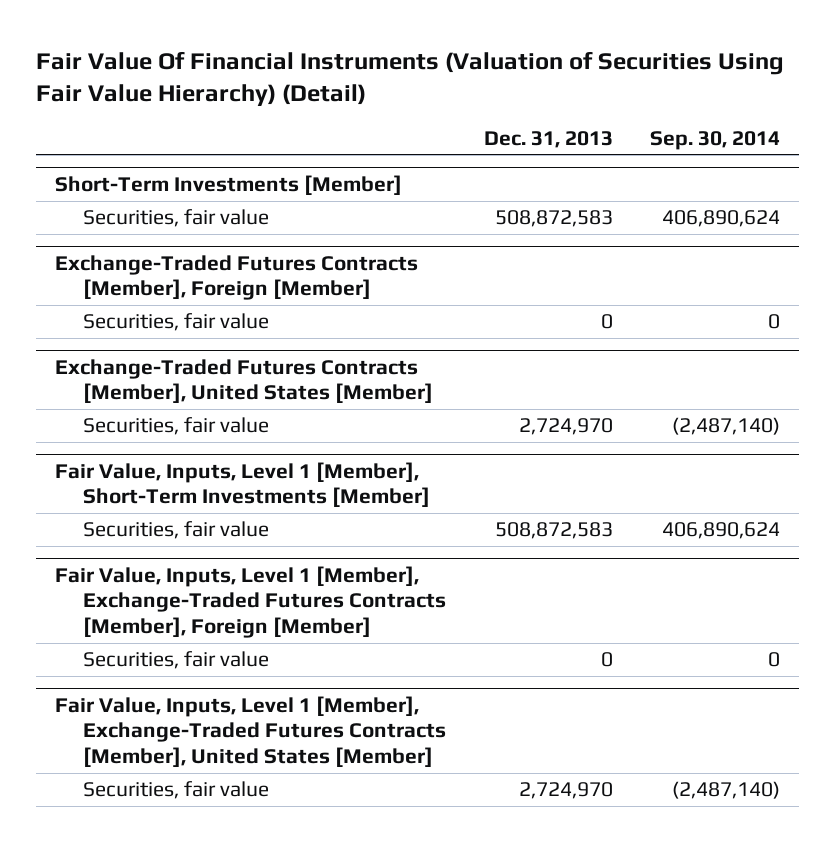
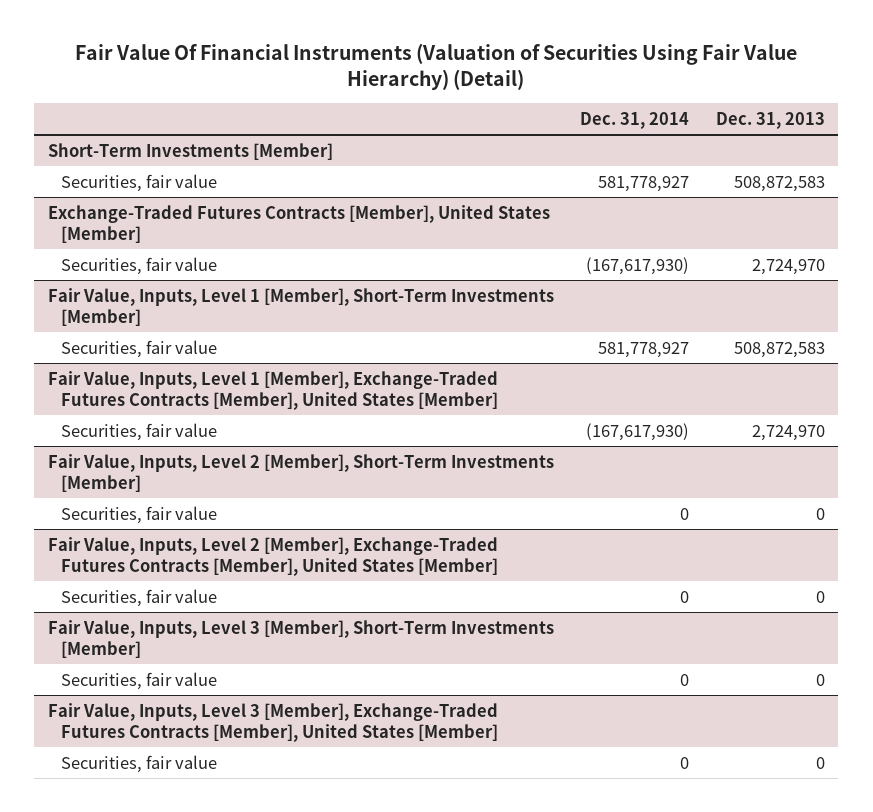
[650,130,781,150] Sep. 30, 2014 -> none
none -> [580,111,690,129] Dec. 31, 2014
[55,254,419,301] Exchange-Traded Futures Contracts [Member], Foreign [Member] -> none
[82,313,269,332] Securities, fair value -> none
[55,565,446,638] Fair Value, Inputs, Level 1 [Member], Exchange-Traded Futures Contracts [Member], Foreign [Member] -> none
[82,651,269,670] Securities, fair value -> none
none -> [47,453,554,492] Fair Value, Inputs, Level 2 [Member], Short-Term Investments [Member]
none -> [61,505,218,524] Securities, fair value
none -> [47,536,499,576] Fair Value, Inputs, Level 2 [Member], Exchange-Traded Futures Contracts [Member], United States [Member]
none -> [61,588,218,607] Securities, fair value
none -> [47,619,554,658] Fair Value, Inputs, Level 3 [Member], Short-Term Investments [Member]
none -> [61,671,218,690] Securities, fair value
none -> [47,702,499,742] Fair Value, Inputs, Level 3 [Member], Exchange-Traded Futures Contracts [Member], United States [Member]
none -> [61,754,218,773] Securities, fair value

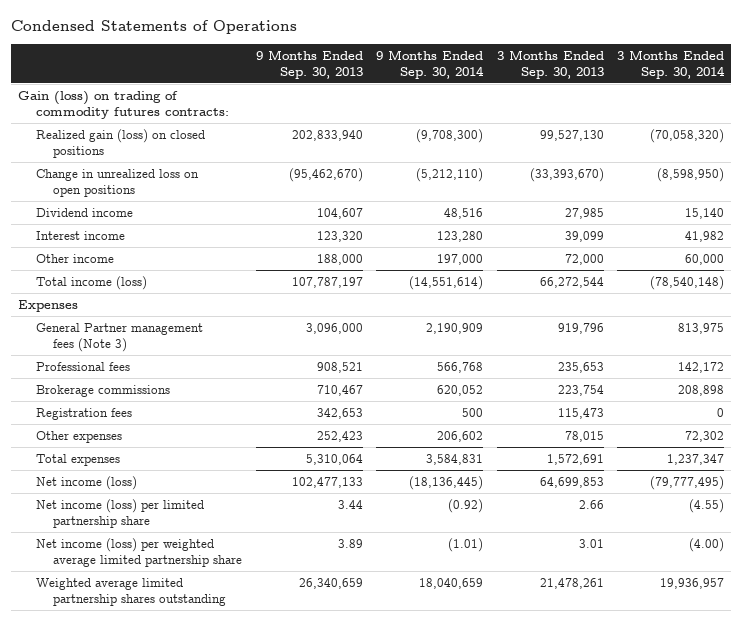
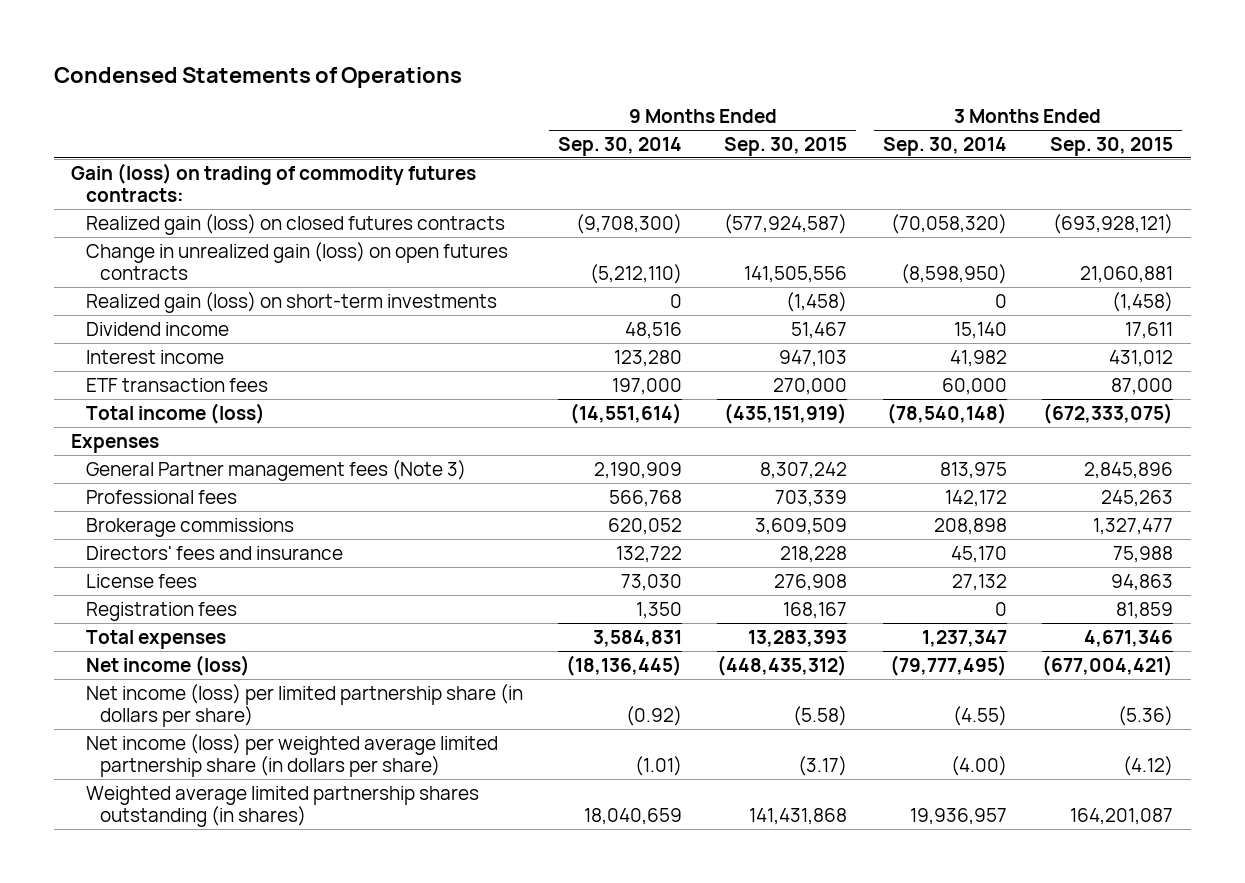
[255,50,363,79] 9 Months Ended Sep. 30, 2013 -> none
[496,50,604,79] 3 Months Ended Sep. 30, 2013 -> none
none -> [724,136,848,156] Sep. 30, 2015
none -> [1050,136,1174,156] Sep. 30, 2015
[35,128,205,158] Realized gain (loss) on closed positions -> [85,213,505,235] Realized gain (loss) on closed futures contracts
[35,168,199,197] Change in unrealized loss on open positions -> [85,241,508,281] Change in unrealized gain (loss) on open futures contracts
none -> [85,291,497,313] Realized gain (loss) on short-term investments
[35,253,114,263] Other income -> [85,377,268,392] ETF transaction fees
[35,430,122,443] Other expenses -> none
none -> [85,545,343,560] Directors' fees and insurance
none -> [85,573,197,588] License fees
[462,407,484,417] 500 -> [636,601,683,619] 1,350
[35,498,204,528] Net income (loss) per limited partnership share -> [85,683,523,728] Net income (loss) per limited partnership share (in dollars per share)
[35,537,243,567] Net income (loss) per weighted average limited partnership share -> [85,733,498,778] Net income (loss) per weighted average limited partnership share (in dollars per share)
[35,577,227,606] Weighted average limited partnership shares outstanding -> [85,785,479,828] Weighted average limited partnership shares outstanding (in shares)

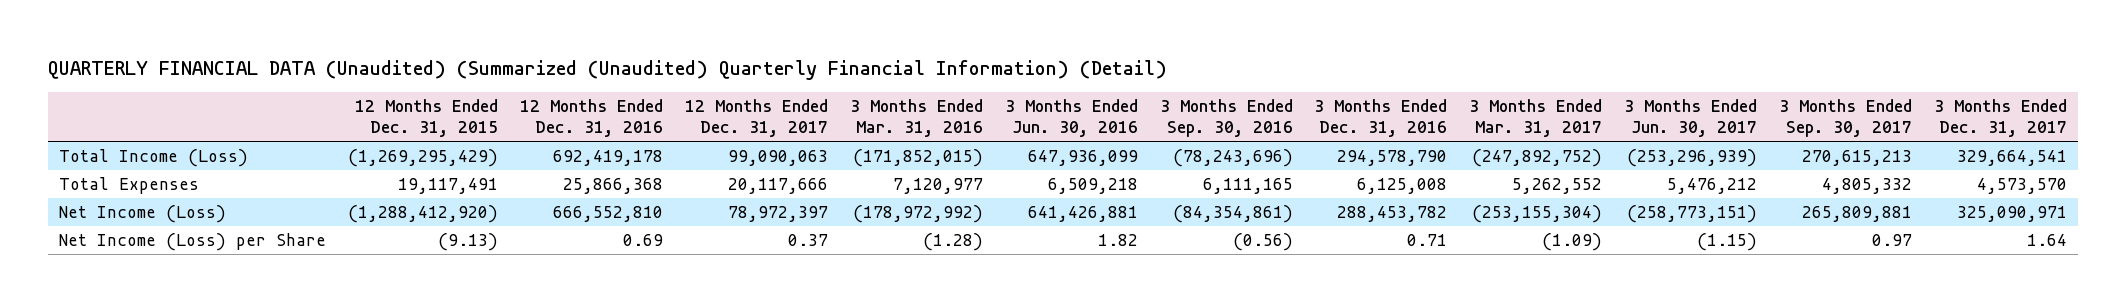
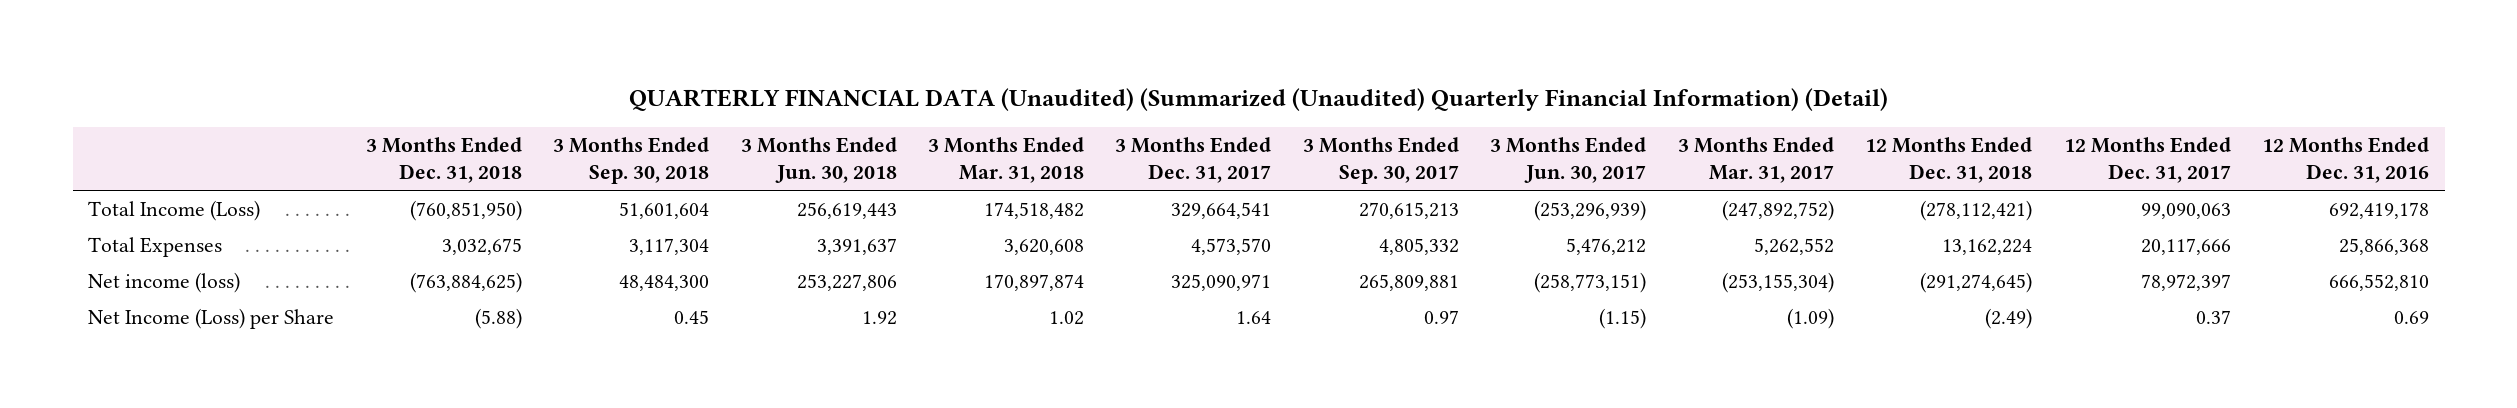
[354,99,498,137] 12 Months Ended Dec. 31, 2015 -> none
[849,99,983,137] 3 Months Ended Mar. 31, 2016 -> none
[1004,99,1138,137] 3 Months Ended Jun. 30, 2016 -> none
[1159,99,1293,137] 3 Months Ended Sep. 30, 2016 -> none
[1314,99,1448,137] 3 Months Ended Dec. 31, 2016 -> none
none -> [365,136,522,184] 3 Months Ended Dec. 31, 2018
none -> [553,136,710,185] 3 Months Ended Sep. 30, 2018
none -> [740,136,897,184] 3 Months Ended Jun. 30, 2018
none -> [928,136,1085,184] 3 Months Ended Mar. 31, 2018
none -> [1865,136,2033,184] 12 Months Ended Dec. 31, 2018
[58,205,226,224] Net Income (Loss) -> [88,271,241,293] Net income (loss)

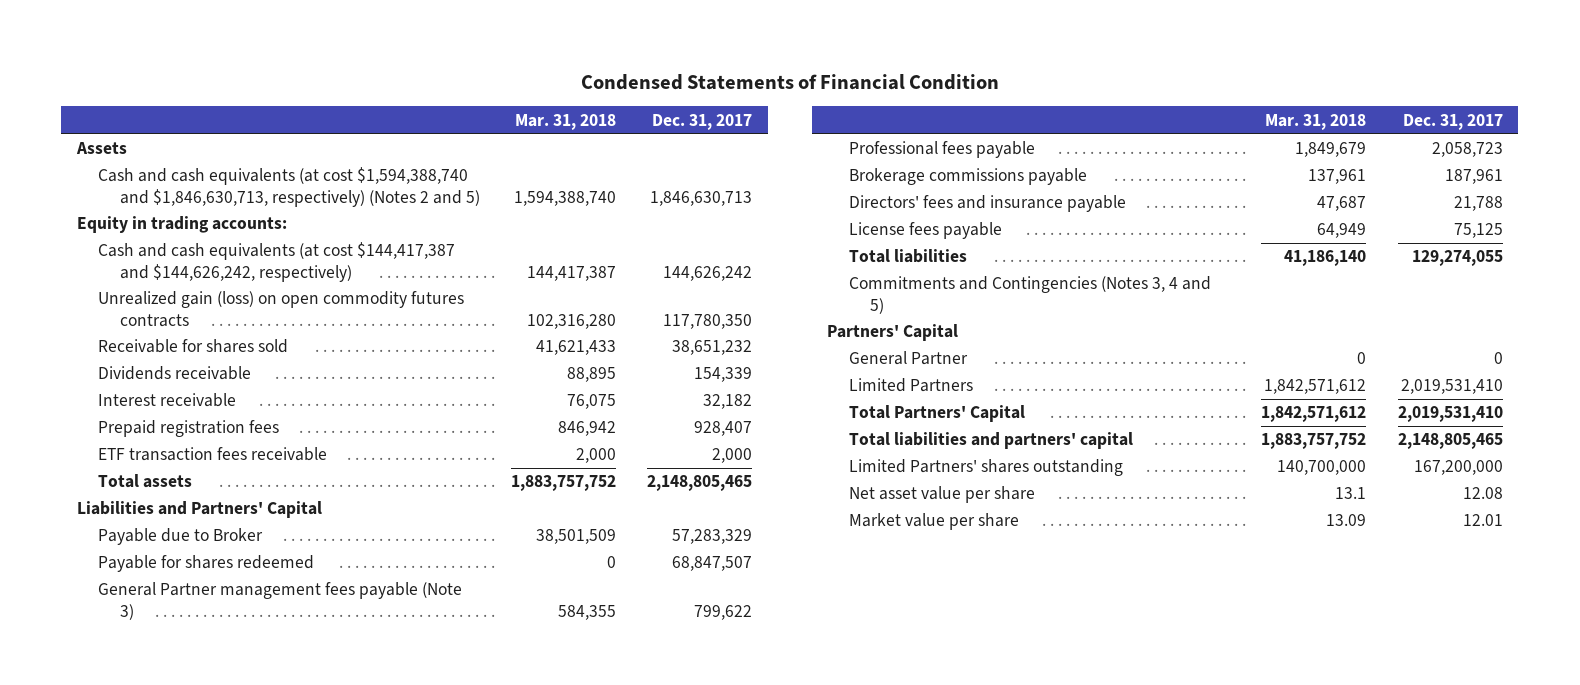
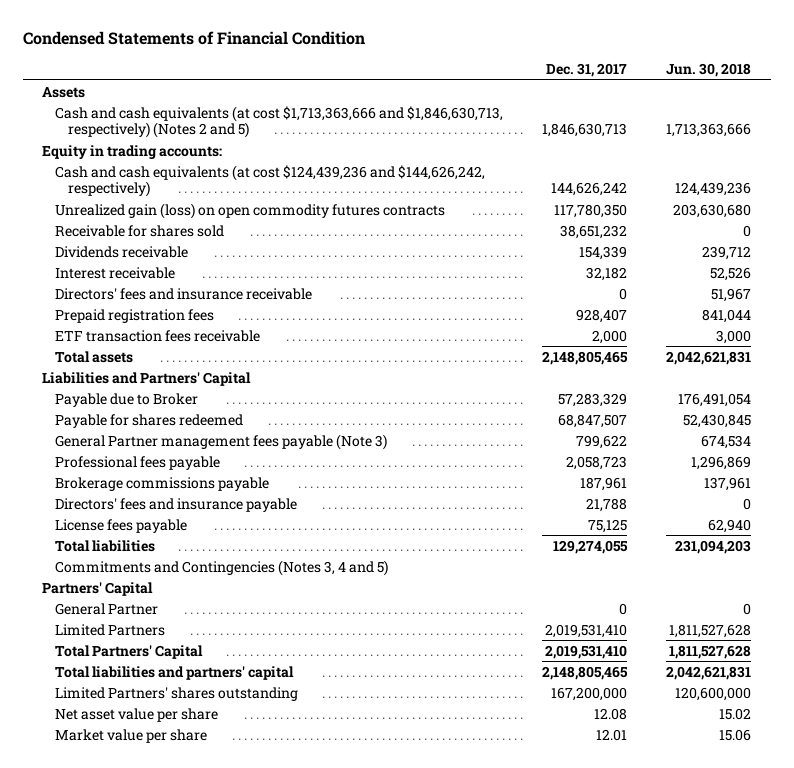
[514,113,616,130] Mar. 31, 2018 -> none
none -> [666,63,752,78] Jun. 30, 2018
[98,167,480,207] Cash and cash equivalents (at cost $1,594,388,740 and $1,846,630,713, respectively) (Notes 2 and 5) -> [55,105,504,139] Cash and cash equivalents (at cost $1,713,363,666 and $1,846,630,713, respectively) (Notes 2 and 5)
[98,242,456,282] Cash and cash equivalents (at cost $144,417,387 and $144,626,242, respectively) -> [55,164,486,198] Cash and cash equivalents (at cost $124,439,236 and $144,626,242, respectively)
none -> [55,287,313,300] Directors' fees and insurance receivable

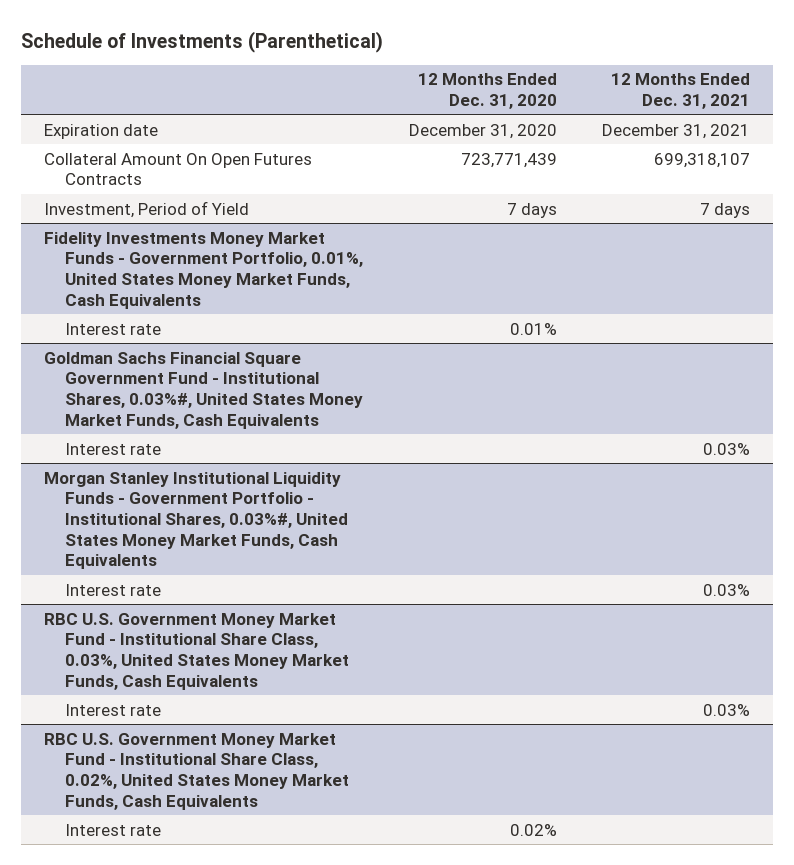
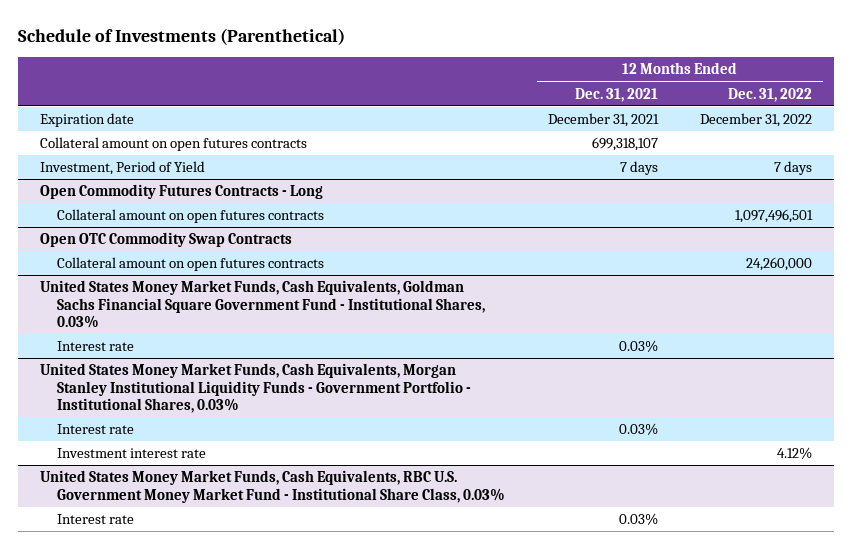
[417,73,557,110] 12 Months Ended Dec. 31, 2020 -> none
none -> [728,87,813,102] Dec. 31, 2022
[43,152,312,186] Collateral Amount On Open Futures Contracts -> [39,137,307,152] Collateral amount on open futures contracts
[43,231,364,309] Fidelity Investments Money Market Funds - Government Portfolio, 0.01%, United States Money Market Funds, Cash Equivalents -> none
[65,322,162,335] Interest rate -> none
none -> [39,184,323,200] Open Commodity Futures Contracts - Long
none -> [56,209,324,224] Collateral amount on open futures contracts
none -> [39,232,292,248] Open OTC Commodity Swap Contracts
none -> [56,257,324,272] Collateral amount on open futures contracts
[43,351,364,429] Goldman Sachs Financial Square Government Fund - Institutional Shares, 0.03%#, United States Money Market Funds, Cash Equivalents -> [39,280,485,329] United States Money Market Funds, Cash Equivalents, Goldman Sachs Financial Square Government Fund - Institutional Shares, 0.03%
[43,471,349,570] Morgan Stanley Institutional Liquidity Funds - Government Portfolio - Institutional Shares, 0.03%#, United States Money Market Funds, Cash Equivalents -> [39,363,471,414] United States Money Market Funds, Cash Equivalents, Morgan Stanley Institutional Liquidity Funds - Government Portfolio - Institutional Shares, 0.03%
none -> [56,448,206,459] Investment interest rate
[43,612,350,690] RBC U.S. Government Money Market Fund - Institutional Share Class, 0.03%, United States Money Market Funds, Cash Equivalents -> [39,470,505,503] United States Money Market Funds, Cash Equivalents, RBC U.S. Government Money Market Fund - Institutional Share Class, 0.03%
[43,732,350,810] RBC U.S. Government Money Market Fund - Institutional Share Class, 0.02%, United States Money Market Funds, Cash Equivalents -> none
[65,823,162,836] Interest rate -> none

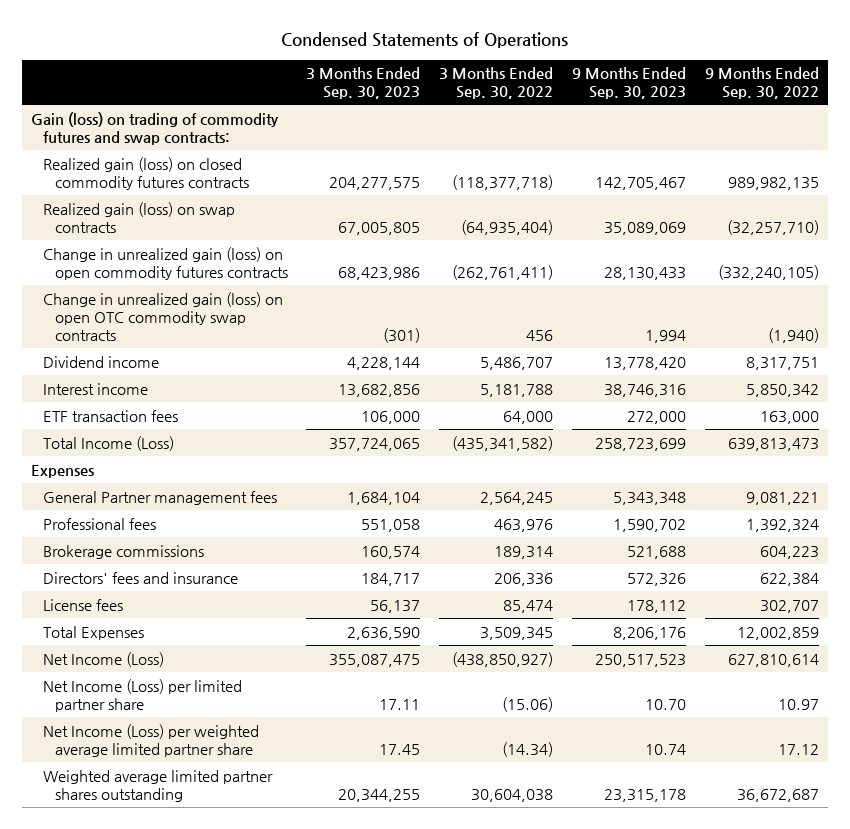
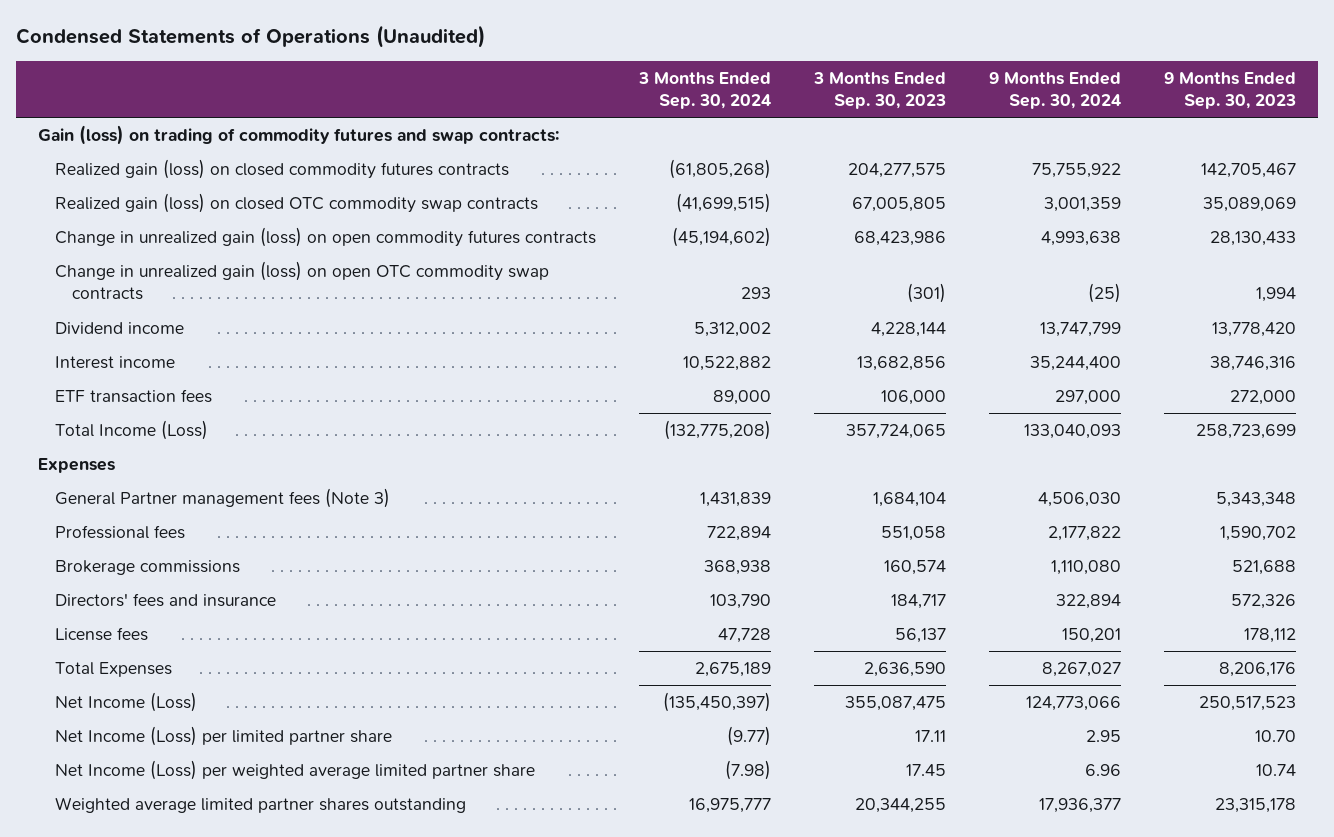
[280,31,568,48] Condensed Statements of Operations -> [16,25,486,49] Condensed Statements of Operations (Unaudited)
[439,67,554,100] 3 Months Ended Sep. 30, 2022 -> none
[704,67,819,100] 9 Months Ended Sep. 30, 2022 -> none
none -> [637,71,771,110] 3 Months Ended Sep. 30, 2024
none -> [989,71,1122,110] 9 Months Ended Sep. 30, 2024
[43,201,236,233] Realized gain (loss) on swap contracts -> [54,193,538,214] Realized gain (loss) on closed OTC commodity swap contracts
[43,490,278,505] General Partner management fees -> [54,488,390,509] General Partner management fees (Note 3)

